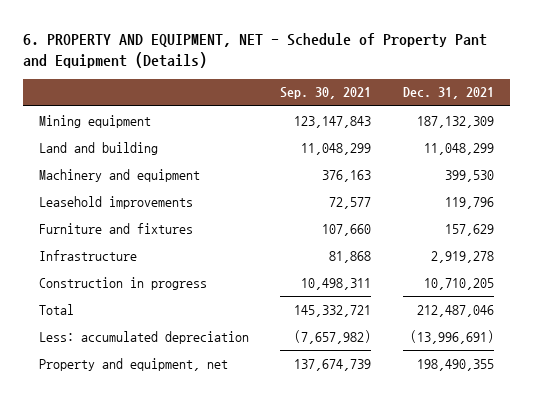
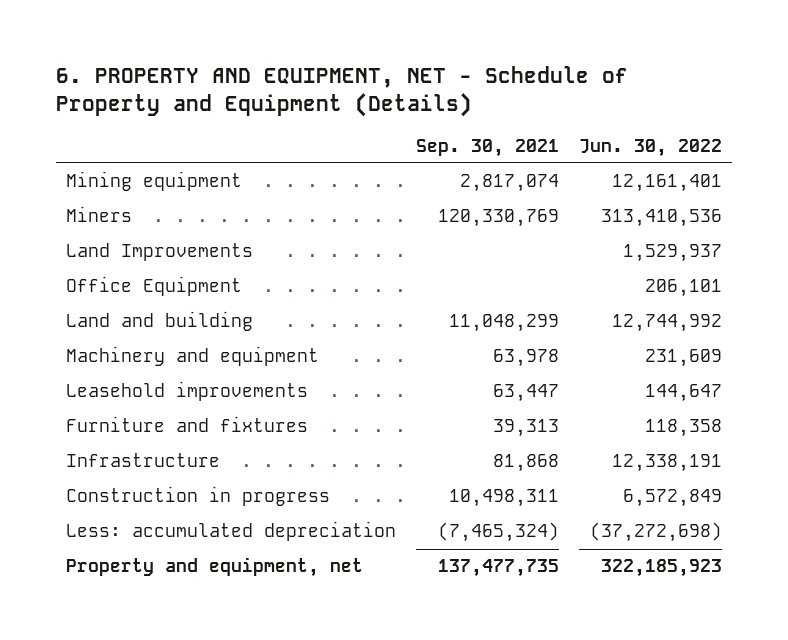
[22,32,487,68] 6. PROPERTY AND EQUIPMENT, NET - Schedule of Property Pant and Equipment (Details) -> [55,66,628,117] 6. PROPERTY AND EQUIPMENT, NET - Schedule of Property and Equipment (Details)
[403,87,495,100] Dec. 31, 2021 -> none
none -> [579,138,723,157] Jun. 30, 2022
[294,115,372,128] 123,147,843 -> [460,174,560,193] 2,817,074
none -> [65,206,132,223] Miners
none -> [65,243,253,262] Land Improvements
none -> [65,276,242,297] Office Equipment
[322,169,372,182] 376,163 -> [493,349,560,368] 63,978
[329,196,372,209] 72,577 -> [493,384,560,403] 63,447
[322,223,372,236] 107,660 -> [493,419,560,438] 39,313
[38,303,74,315] Total -> none
[294,329,372,344] (7,657,982) -> [438,522,560,543] (7,465,324)
[294,358,372,371] 137,674,739 -> [438,559,560,578] 137,477,735

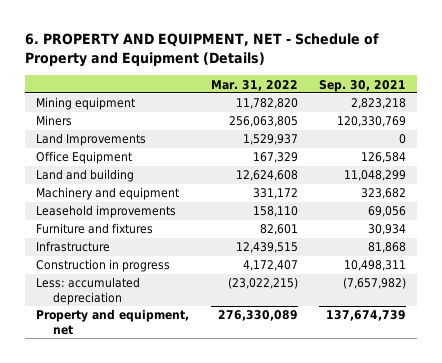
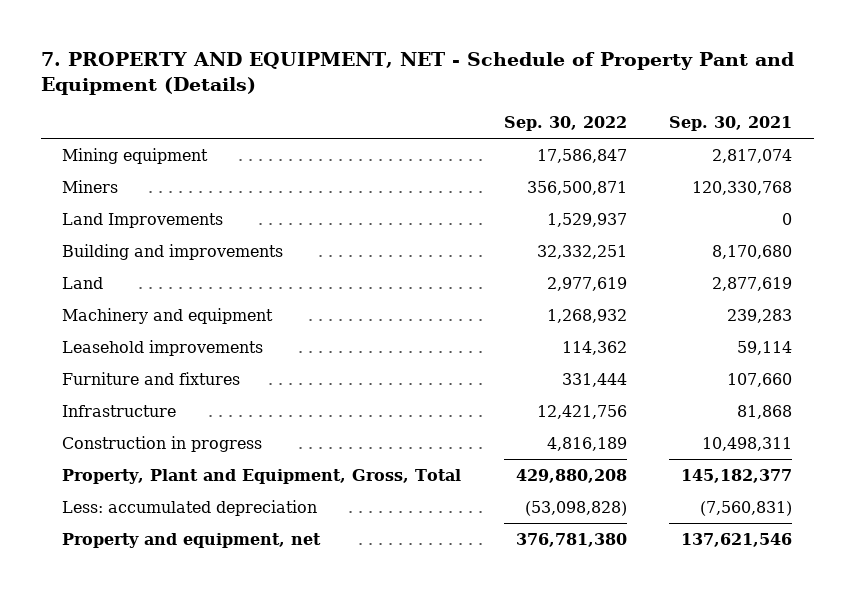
[25,33,380,67] 6. PROPERTY AND EQUIPMENT, NET - Schedule of Property and Equipment (Details) -> [40,51,794,95] 7. PROPERTY AND EQUIPMENT, NET - Schedule of Property Pant and Equipment (Details)
[210,79,298,91] Mar. 31, 2022 -> none
none -> [503,116,627,132] Sep. 30, 2022
[351,98,407,110] 2,823,218 -> [712,148,793,163] 2,817,074
[337,116,407,128] 120,330,769 -> [692,180,793,195] 120,330,768
[35,151,132,165] Office Equipment -> none
none -> [62,243,284,260] Building and improvements
[35,169,134,183] Land and building -> [62,276,104,289] Land
[344,170,407,182] 11,048,299 -> [712,276,793,291] 2,877,619
[361,188,407,200] 323,682 -> [727,308,793,323] 239,283
[368,206,407,218] 69,056 -> [737,340,793,355] 59,114
[368,224,407,236] 30,934 -> [727,372,793,387] 107,660
none -> [62,468,462,484] Property, Plant and Equipment, Gross, Total
[343,277,407,290] (7,657,982) -> [700,500,793,516] (7,560,831)
[326,310,407,322] 137,674,739 -> [681,532,793,547] 137,621,546

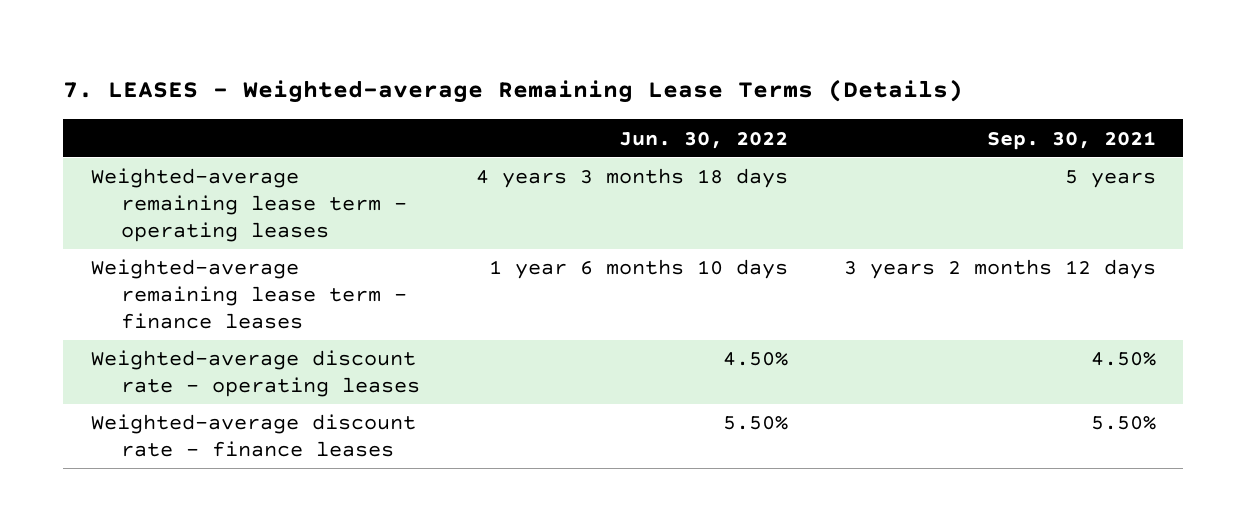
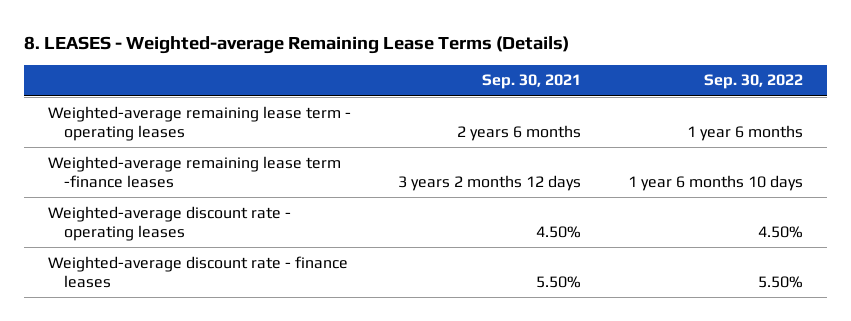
[63,79,964,104] 7. LEASES - Weighted-average Remaining Lease Terms (Details) -> [23,35,569,54] 8. LEASES - Weighted-average Remaining Lease Terms (Details)
[619,131,789,149] Jun. 30, 2022 -> none
none -> [704,74,804,90] Sep. 30, 2022
[1064,170,1156,189] 5 years -> [457,124,582,141] 2 years 6 months
[91,259,408,330] Weighted-average remaining lease term - finance leases -> [47,155,341,188] Weighted-average remaining lease term -finance leases

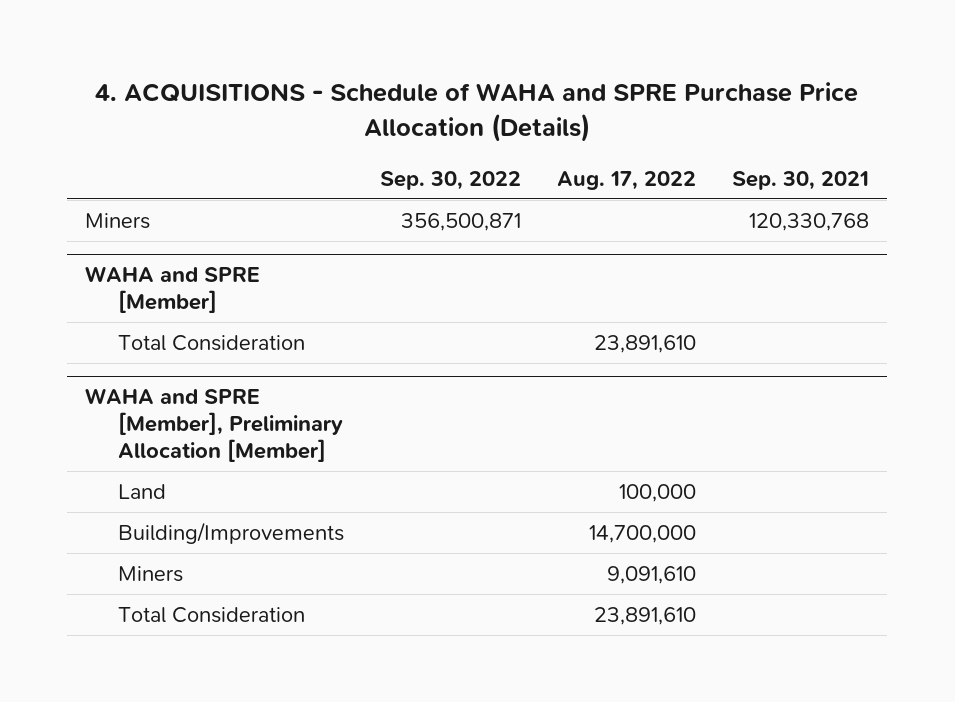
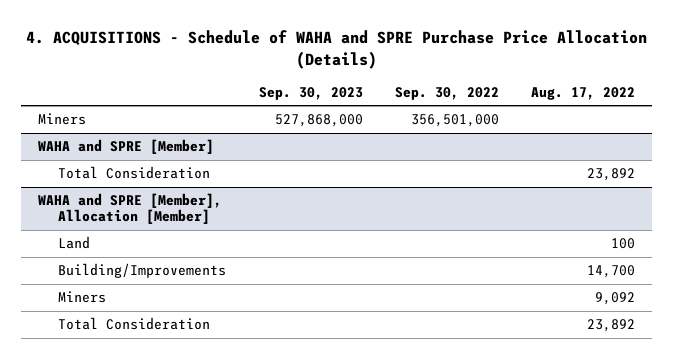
[732,170,870,190] Sep. 30, 2021 -> none
none -> [258,86,363,100] Sep. 30, 2023
[400,213,521,232] 356,500,871 -> [410,114,499,128] 356,501,000
[594,335,697,354] 23,891,610 -> [587,168,636,182] 23,892
[85,388,343,462] WAHA and SPRE [Member], Preliminary Allocation [Member] -> [37,193,222,225] WAHA and SPRE [Member], Allocation [Member]
[619,484,697,503] 100,000 -> [611,238,636,250] 100
[589,525,697,544] 14,700,000 -> [587,265,636,279] 14,700
[607,566,697,585] 9,091,610 -> [595,292,636,306] 9,092
[594,607,697,626] 23,891,610 -> [587,319,636,333] 23,892

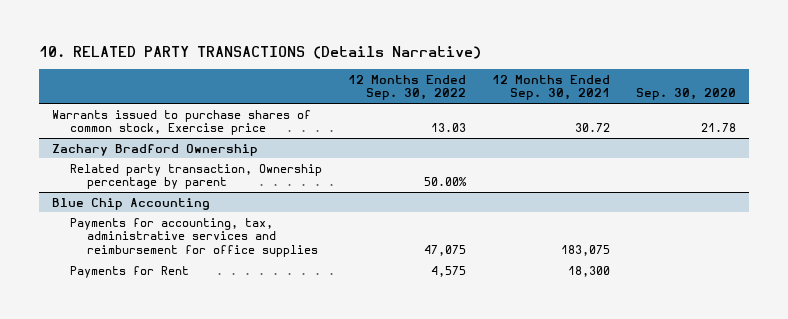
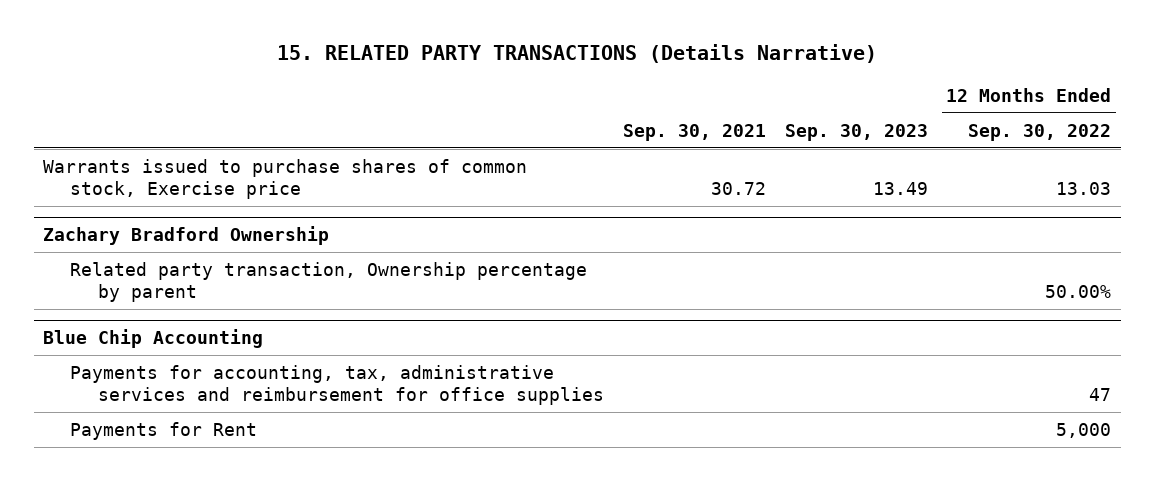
[39,46,482,60] 10. RELATED PARTY TRANSACTIONS (Details Narrative) -> [277,44,878,64] 15. RELATED PARTY TRANSACTIONS (Details Narrative)
[491,74,610,101] 12 Months Ended Sep. 30, 2021 -> none
[635,88,736,101] Sep. 30, 2020 -> none
none -> [622,123,766,141] Sep. 30, 2021
none -> [784,123,928,141] Sep. 30, 2023
[423,244,466,256] 47,075 -> [1089,387,1112,401] 47
[430,265,466,277] 4,575 -> [1056,422,1112,438] 5,000

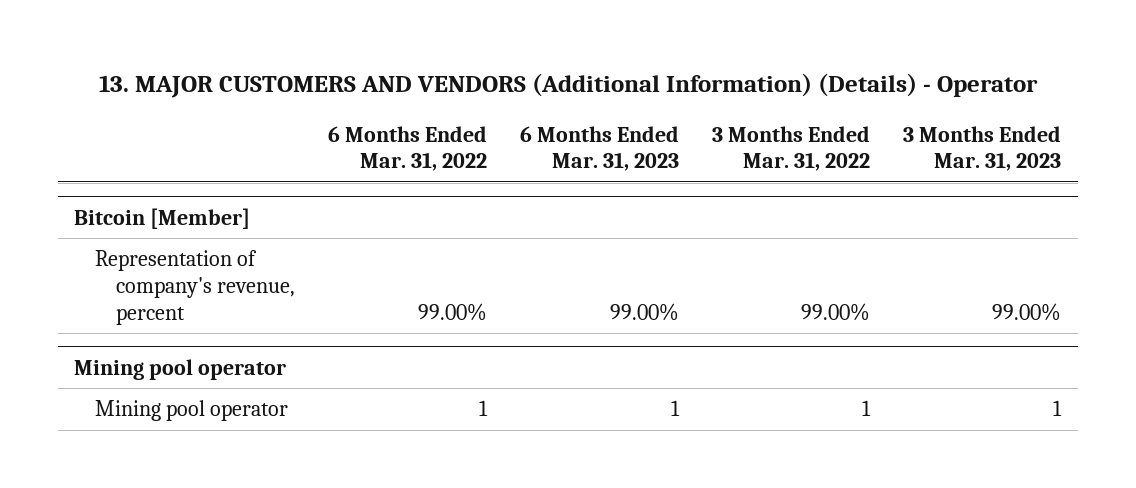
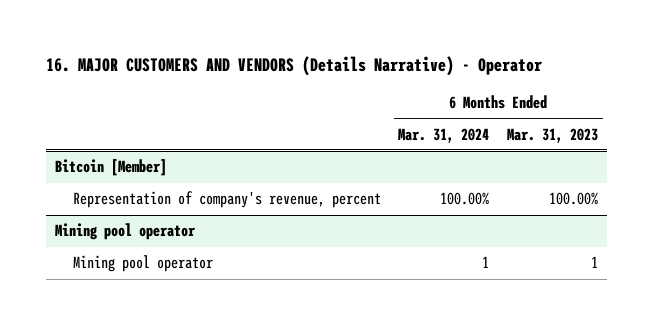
[98,72,1038,98] 13. MAJOR CUSTOMERS AND VENDORS (Additional Information) (Details) - Operator -> [46,55,543,76] 16. MAJOR CUSTOMERS AND VENDORS (Details Narrative) - Operator
[327,125,487,172] 6 Months Ended Mar. 31, 2022 -> none
[712,125,871,172] 3 Months Ended Mar. 31, 2022 -> none
[903,125,1062,172] 3 Months Ended Mar. 31, 2023 -> none
none -> [398,127,490,143] Mar. 31, 2024
[610,302,680,321] 99.00% -> [549,192,599,206] 100.00%

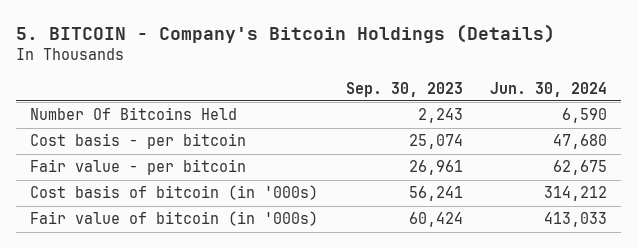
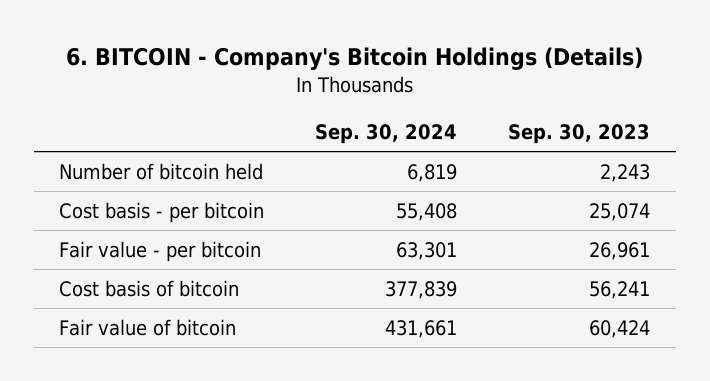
[16,23,556,43] 5. BITCOIN - Company's Bitcoin Holdings (Details) -> [65,46,643,70] 6. BITCOIN - Company's Bitcoin Holdings (Details)
[490,81,608,97] Jun. 30, 2024 -> none
none -> [315,124,458,145] Sep. 30, 2024
[30,107,238,121] Number Of Bitcoins Held -> [59,162,264,180] Number of bitcoin held
[30,185,319,201] Cost basis of bitcoin (in '000s) -> [59,279,240,297] Cost basis of bitcoin
[30,211,319,227] Fair value of bitcoin (in '000s) -> [59,318,237,336] Fair value of bitcoin

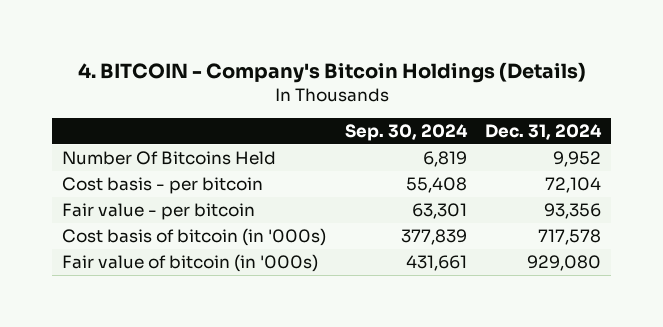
[65,46,643,70] 6. BITCOIN - Company's Bitcoin Holdings (Details) -> [77,62,586,84] 4. BITCOIN - Company's Bitcoin Holdings (Details)
[508,124,651,145] Sep. 30, 2023 -> none
none -> [485,123,603,140] Dec. 31, 2024
[59,162,264,180] Number of bitcoin held -> [61,151,276,166] Number Of Bitcoins Held
[59,279,240,297] Cost basis of bitcoin -> [61,228,326,247] Cost basis of bitcoin (in '000s)
[59,318,237,336] Fair value of bitcoin -> [61,254,318,273] Fair value of bitcoin (in '000s)

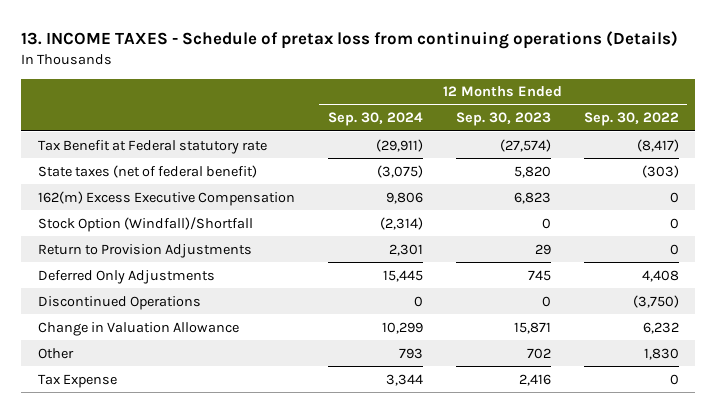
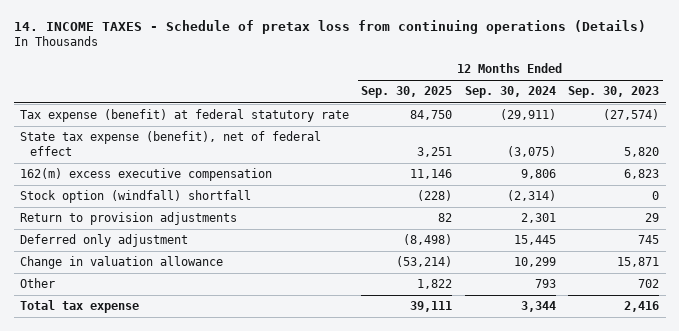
[21,31,679,50] 13. INCOME TAXES - Schedule of pretax loss from continuing operations (Details) -> [13,20,646,35] 14. INCOME TAXES - Schedule of pretax loss from continuing operations (Details)
[583,112,679,127] Sep. 30, 2022 -> none
none -> [361,86,453,99] Sep. 30, 2025
[37,295,201,310] Discontinued Operations -> none
[37,139,267,154] Tax Benefit at Federal statutory rate -> [19,109,349,123] Tax expense (benefit) at federal statutory rate
[37,164,257,178] State taxes (net of federal benefit) -> [19,131,321,157] State tax expense (benefit), net of federal effect
[37,190,295,206] 162(m) Excess Executive Compensation -> [19,168,272,182] 162(m) excess executive compensation
[37,216,253,232] Stock Option (Windfall)/Shortfall -> [19,190,251,204] Stock option (windfall) shortfall
[37,243,252,258] Return to Provision Adjustments -> [19,212,237,226] Return to provision adjustments
[37,269,215,284] Deferred Only Adjustments -> [19,234,188,248] Deferred only adjustment
[37,321,239,336] Change in Valuation Allowance -> [19,256,223,270] Change in valuation allowance
[37,373,117,388] Tax Expense -> [19,300,139,314] Total tax expense

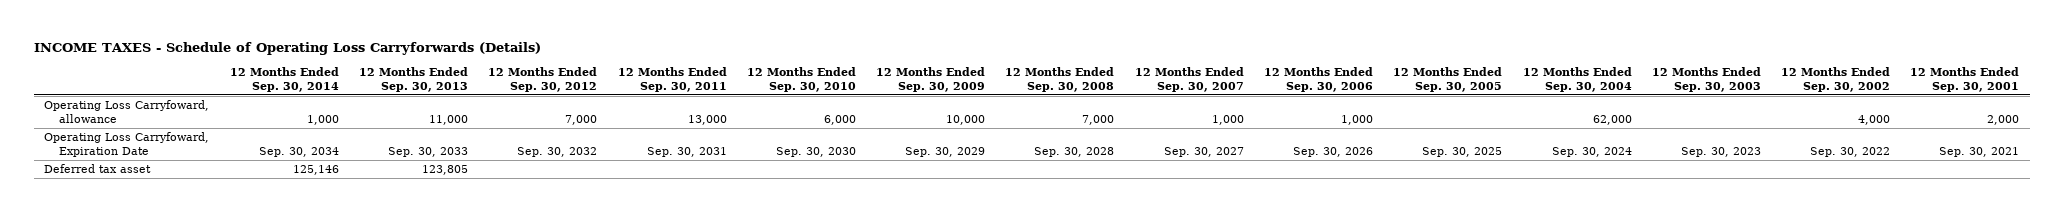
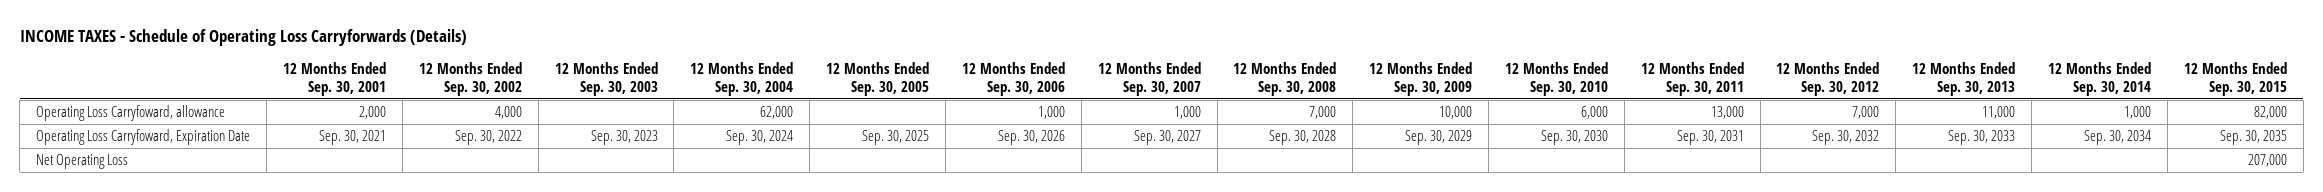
none -> [2183,61,2287,96] 12 Months Ended Sep. 30, 2015
[44,163,152,173] Deferred tax asset -> none
none -> [36,153,129,169] Net Operating Loss

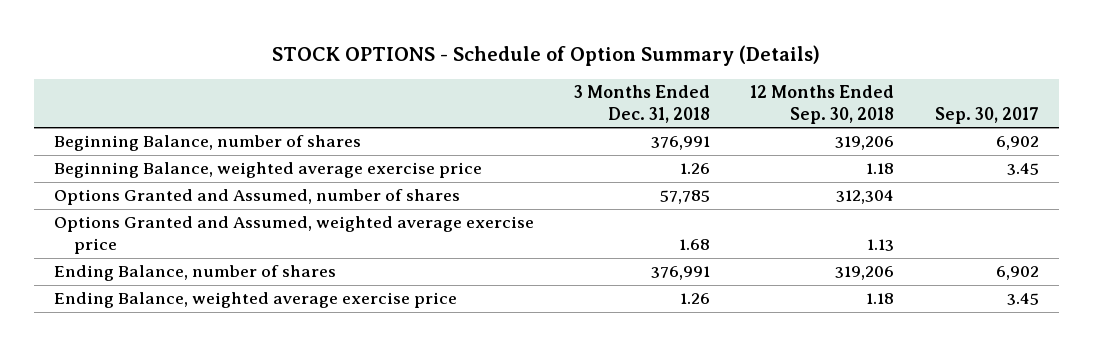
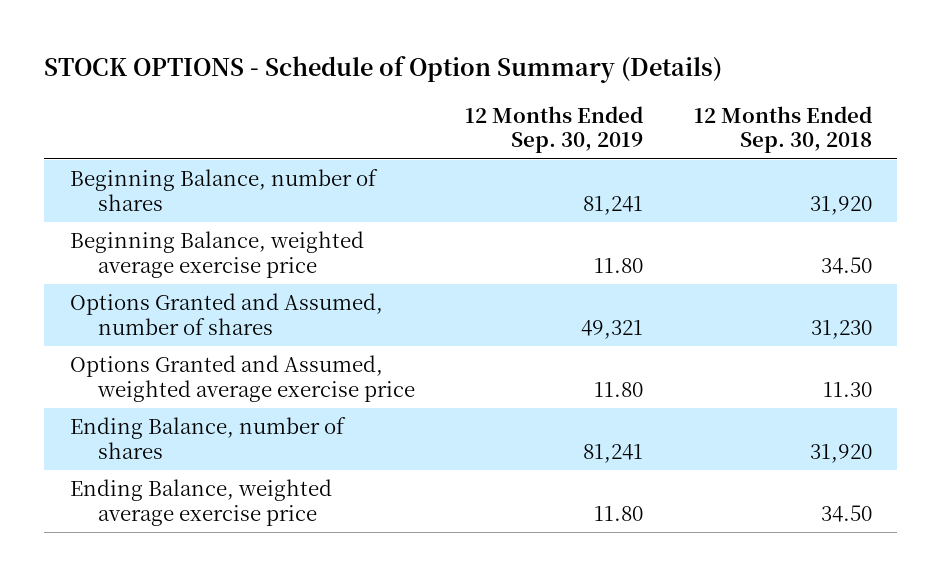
[574,85,711,123] 3 Months Ended Dec. 31, 2018 -> none
[934,106,1039,124] Sep. 30, 2017 -> none
none -> [465,106,644,154] 12 Months Ended Sep. 30, 2019
[835,136,895,151] 319,206 -> [809,195,872,215] 31,920
[866,163,895,175] 1.18 -> [820,256,872,274] 34.50
[836,190,895,205] 312,304 -> [810,319,872,339] 31,230
[867,239,895,252] 1.13 -> [822,381,872,397] 11.30
[835,266,895,281] 319,206 -> [809,443,872,463] 31,920
[866,293,895,305] 1.18 -> [820,504,872,522] 34.50

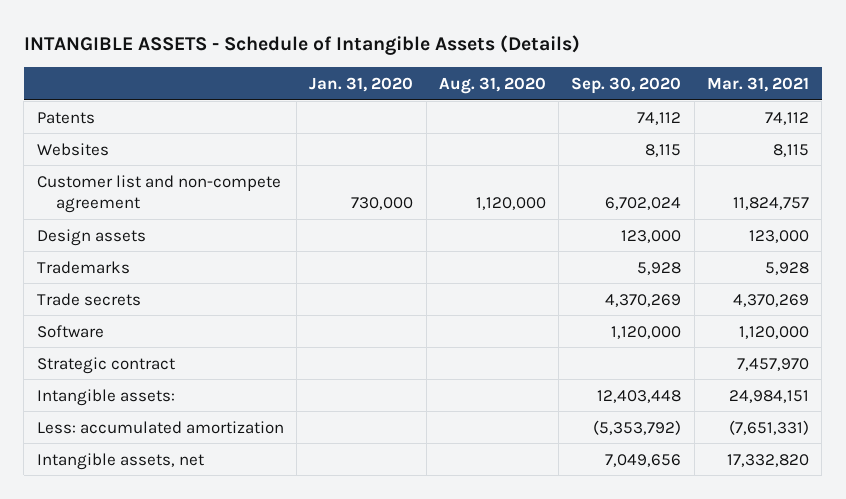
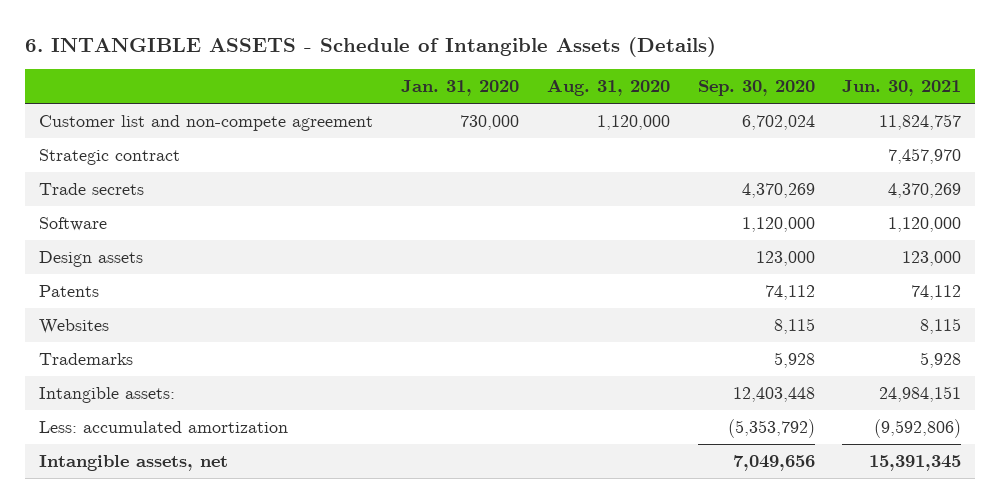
[23,35,580,56] INTANGIBLE ASSETS - Schedule of Intangible Assets (Details) -> [24,36,716,57] 6. INTANGIBLE ASSETS - Schedule of Intangible Assets (Details)
[706,76,809,92] Mar. 31, 2021 -> none
none -> [842,80,962,97] Jun. 30, 2021
[36,356,175,374] Strategic contract -> [38,149,180,166] Strategic contract
[36,228,146,246] Design assets -> [38,251,143,268] Design assets
[36,111,95,124] Patents -> [38,285,99,298] Patents
[36,142,109,156] Websites -> [38,319,109,335] Websites
[36,260,130,274] Trademarks -> [38,353,133,366] Trademarks

